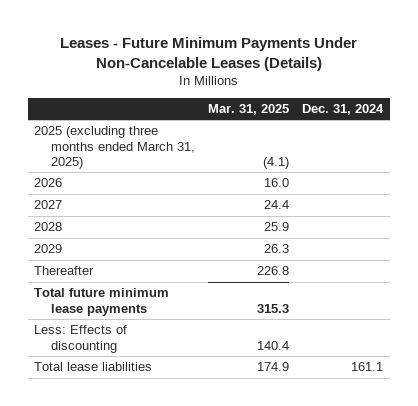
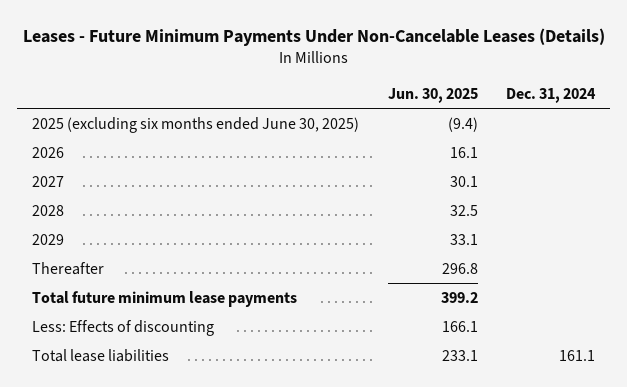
[208,104,290,116] Mar. 31, 2025 -> none
none -> [387,87,478,103] Jun. 30, 2025
[34,126,195,169] 2025 (excluding three months ended March 31, 2025) -> [31,116,359,133] 2025 (excluding six months ended June 30, 2025)

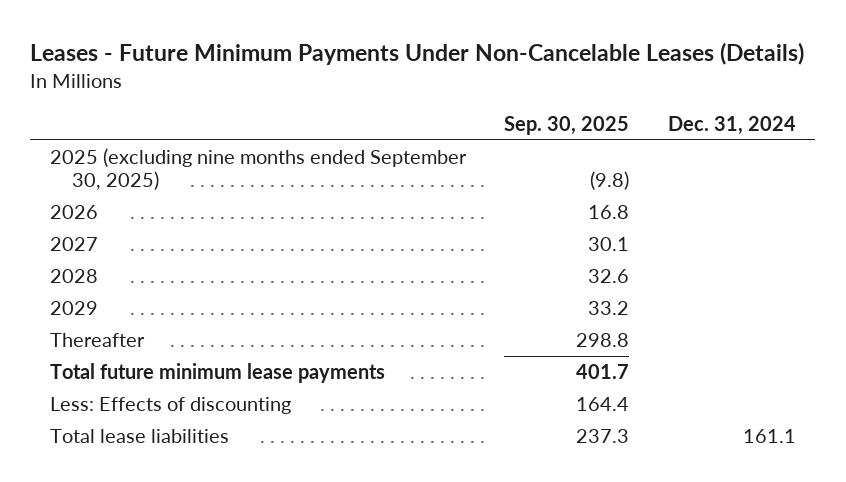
[387,87,478,103] Jun. 30, 2025 -> none
none -> [504,116,630,136] Sep. 30, 2025
[31,116,359,133] 2025 (excluding six months ended June 30, 2025) -> [49,147,467,190] 2025 (excluding nine months ended September 30, 2025)

